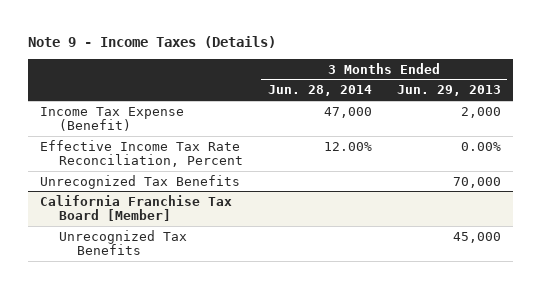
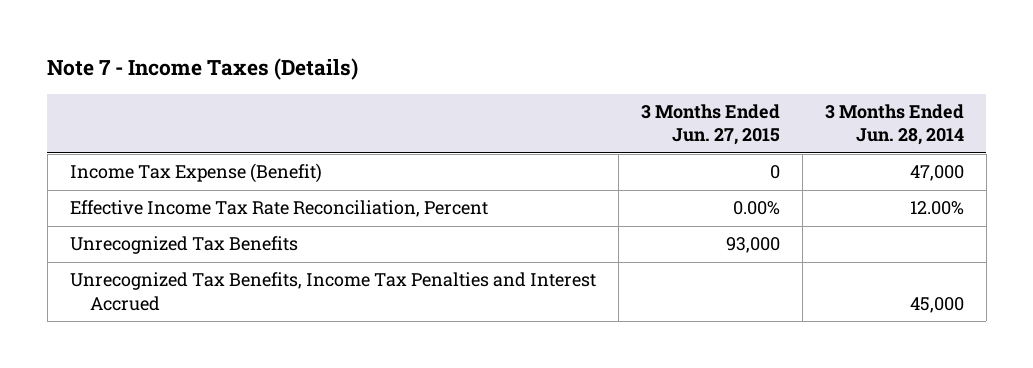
[27,35,276,48] Note 9 - Income Taxes (Details) -> [47,58,359,81] Note 7 - Income Taxes (Details)
[396,85,501,97] Jun. 29, 2013 -> none
none -> [640,104,780,146] 3 Months Ended Jun. 27, 2015
[40,194,233,222] California Franchise Tax Board [Member] -> none
[58,229,187,256] Unrecognized Tax Benefits -> none
none -> [69,272,596,311] Unrecognized Tax Benefits, Income Tax Penalties and Interest Accrued

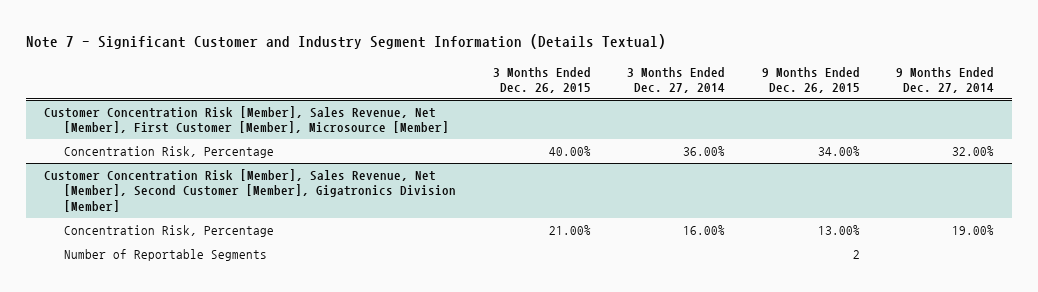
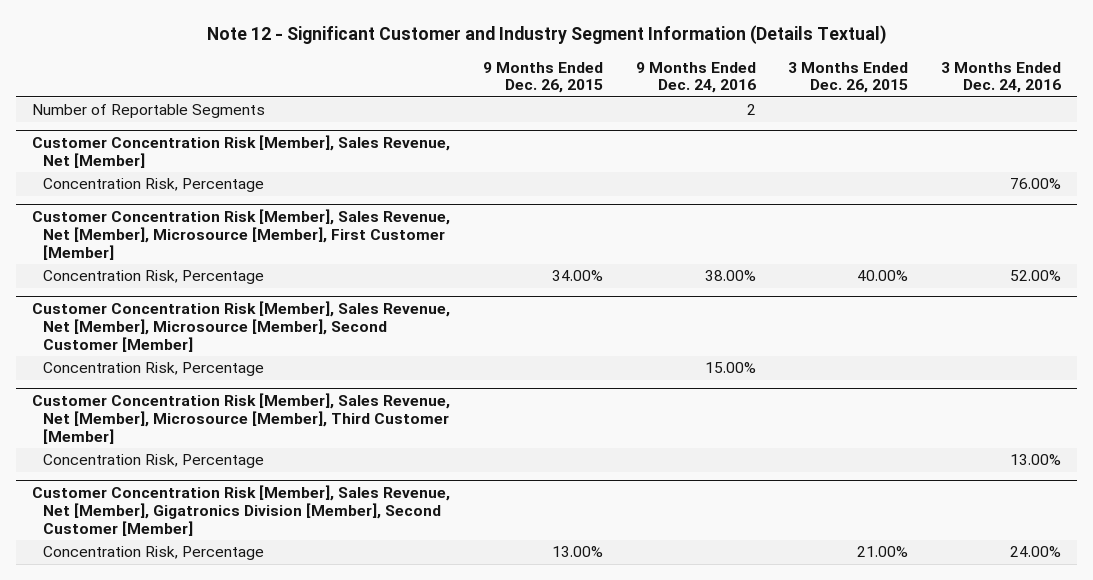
[25,34,666,50] Note 7 - Significant Customer and Industry Segment Information (Details Textual) -> [206,24,887,44] Note 12 - Significant Customer and Industry Segment Information (Details Textual)
[627,66,726,93] 3 Months Ended Dec. 27, 2014 -> none
[896,66,995,93] 9 Months Ended Dec. 27, 2014 -> none
none -> [635,61,756,94] 9 Months Ended Dec. 24, 2016
none -> [940,61,1061,94] 3 Months Ended Dec. 24, 2016
none -> [32,104,266,119] Number of Reportable Segments
none -> [32,135,451,168] Customer Concentration Risk [Member], Sales Revenue, Net [Member]
none -> [43,178,265,193] Concentration Risk, Percentage
[43,106,450,134] Customer Concentration Risk [Member], Sales Revenue, Net [Member], First Customer [Member], Microsource [Member] -> [32,209,451,260] Customer Concentration Risk [Member], Sales Revenue, Net [Member], Microsource [Member], First Customer [Member]
none -> [32,301,451,352] Customer Concentration Risk [Member], Sales Revenue, Net [Member], Microsource [Member], Second Customer [Member]
none -> [43,362,265,377] Concentration Risk, Percentage
none -> [32,393,451,444] Customer Concentration Risk [Member], Sales Revenue, Net [Member], Microsource [Member], Third Customer [Member]
none -> [43,454,265,469] Concentration Risk, Percentage
[43,169,457,212] Customer Concentration Risk [Member], Sales Revenue, Net [Member], Second Customer [Member], Gigatronics Division [Member] -> [32,485,451,536] Customer Concentration Risk [Member], Sales Revenue, Net [Member], Gigatronics Division [Member], Second Customer [Member]
[64,249,268,262] Number of Reportable Segments -> none

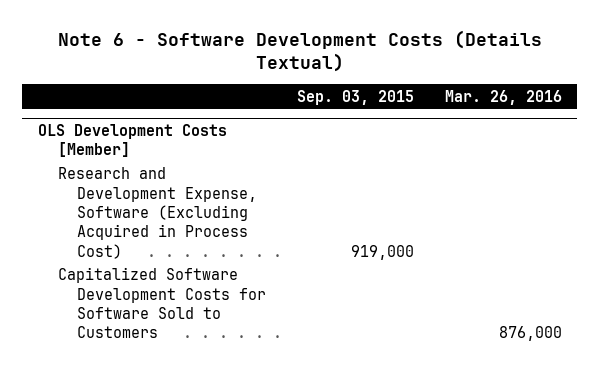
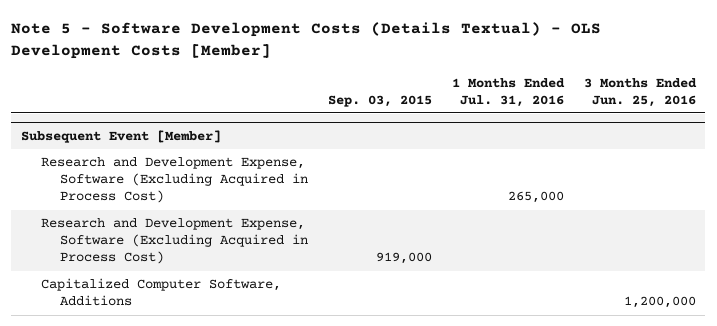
[57,29,542,73] Note 6 - Software Development Costs (Details Textual) -> [11,22,602,60] Note 5 - Software Development Costs (Details Textual) - OLS Development Costs [Member]
[444,89,562,105] Mar. 26, 2016 -> none
none -> [451,77,565,107] 1 Months Ended Jul. 31, 2016
none -> [583,77,697,107] 3 Months Ended Jun. 25, 2016
[37,124,227,158] OLS Development Costs [Member] -> [21,129,222,143] Subsequent Event [Member]
none -> [40,157,308,204] Research and Development Expense, Software (Excluding Acquired in Process Cost)
[57,267,267,339] Capitalized Software Development Costs for Software Sold to Customers -> none
none -> [40,278,281,307] Capitalized Computer Software, Additions

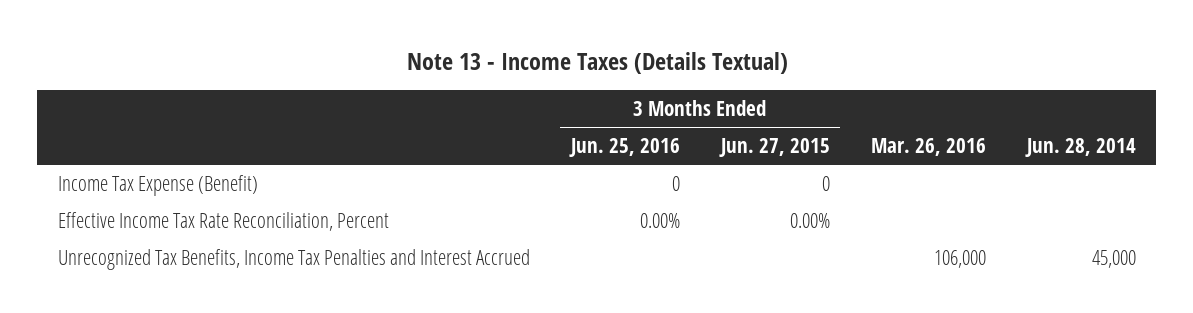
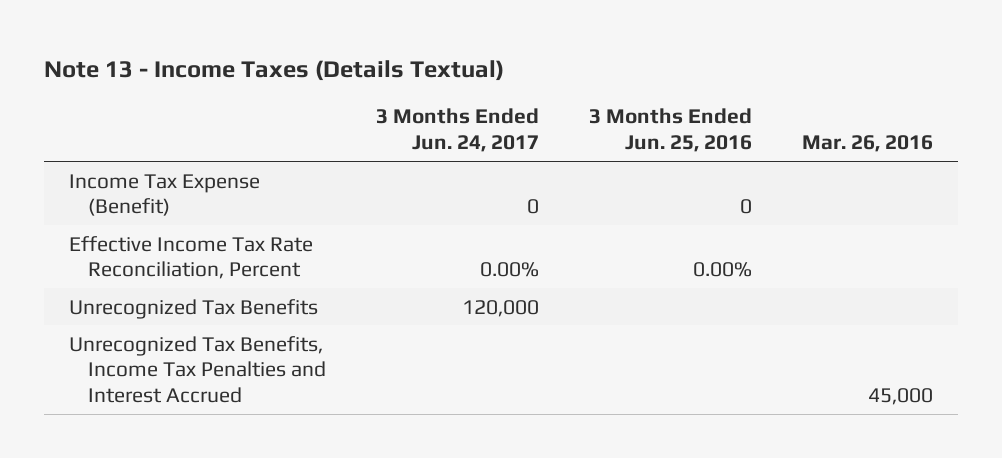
[718,138,830,158] Jun. 27, 2015 -> none
[1024,138,1136,158] Jun. 28, 2014 -> none
none -> [375,108,539,153] 3 Months Ended Jun. 24, 2017
none -> [69,298,319,319] Unrecognized Tax Benefits
[933,249,986,268] 106,000 -> [867,388,933,406] 45,000

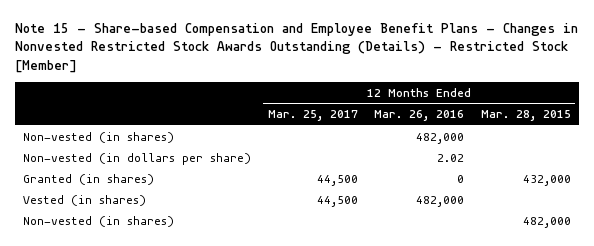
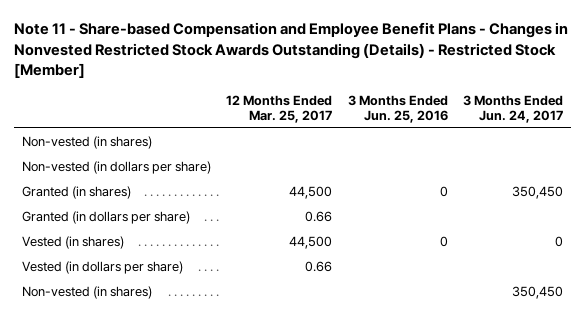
[14,22,578,73] Note 15 - Share-based Compensation and Employee Benefit Plans - Changes in Nonvested Restricted Stock Awards Outstanding (Details) - Restricted Stock [Member] -> [14,22,569,78] Note 11 - Share-based Compensation and Employee Benefit Plans - Changes in Nonvested Restricted Stock Awards Outstanding (Details) - Restricted Stock [Member]
[374,110,465,122] Mar. 26, 2016 -> none
[480,110,571,122] Mar. 28, 2015 -> none
none -> [347,94,448,124] 3 Months Ended Jun. 25, 2016
none -> [463,94,564,124] 3 Months Ended Jun. 24, 2017
none -> [21,210,190,224] Granted (in dollars per share)
none -> [21,260,183,274] Vested (in dollars per share)

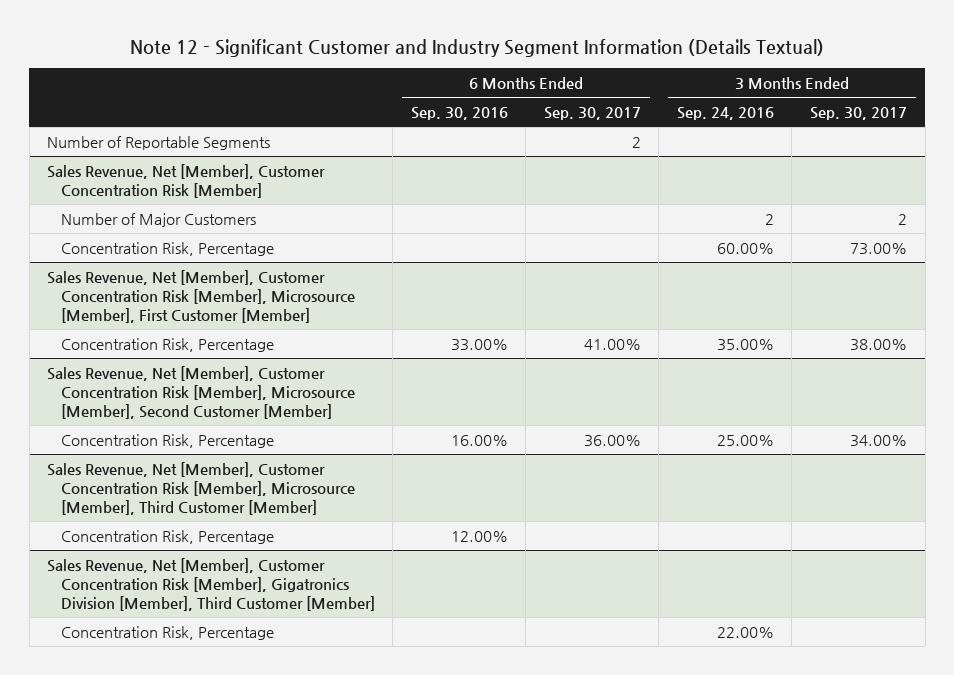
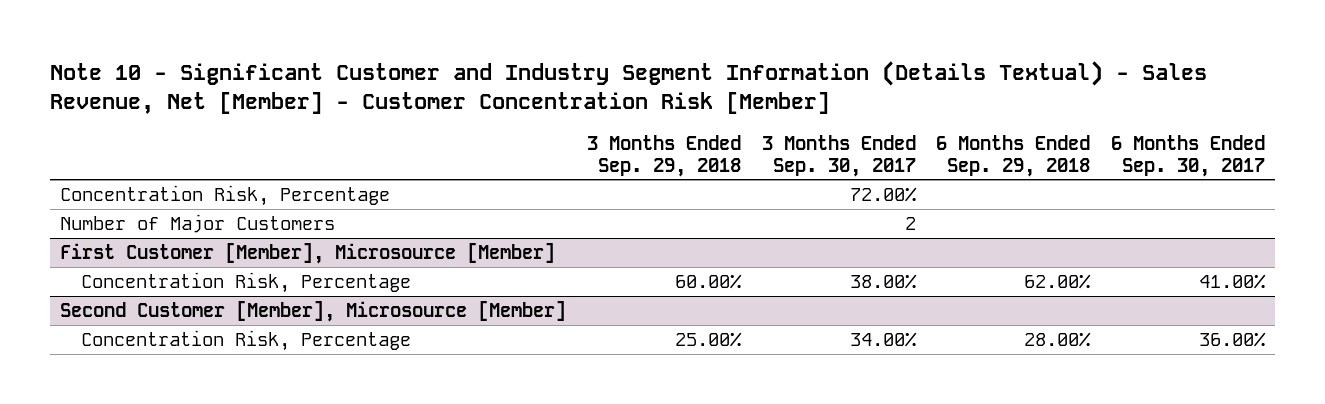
[130,38,825,57] Note 12 - Significant Customer and Industry Segment Information (Details Textual) -> [49,60,1207,115] Note 10 - Significant Customer and Industry Segment Information (Details Textual) - Sales Revenue, Net [Member] - Customer Concentration Risk [Member]
[410,106,508,120] Sep. 30, 2016 -> none
[676,106,774,120] Sep. 24, 2016 -> none
none -> [586,134,741,177] 3 Months Ended Sep. 29, 2018
none -> [936,134,1091,177] 6 Months Ended Sep. 29, 2018
[47,135,271,150] Number of Reportable Segments -> none
[47,163,326,198] Sales Revenue, Net [Member], Customer Concentration Risk [Member] -> none
[60,212,256,227] Number of Major Customers -> none
[60,241,274,256] Concentration Risk, Percentage -> none
none -> [60,185,391,207] Concentration Risk, Percentage
none -> [60,214,336,234] Number of Major Customers
[47,269,355,323] Sales Revenue, Net [Member], Customer Concentration Risk [Member], Microsource [Member], First Customer [Member] -> [60,243,556,265] First Customer [Member], Microsource [Member]
[47,365,355,419] Sales Revenue, Net [Member], Customer Concentration Risk [Member], Microsource [Member], Second Customer [Member] -> [60,301,567,323] Second Customer [Member], Microsource [Member]
[47,461,355,515] Sales Revenue, Net [Member], Customer Concentration Risk [Member], Microsource [Member], Third Customer [Member] -> none
[60,529,274,544] Concentration Risk, Percentage -> none
[47,557,375,611] Sales Revenue, Net [Member], Customer Concentration Risk [Member], Gigatronics Division [Member], Third Customer [Member] -> none
[60,625,274,640] Concentration Risk, Percentage -> none

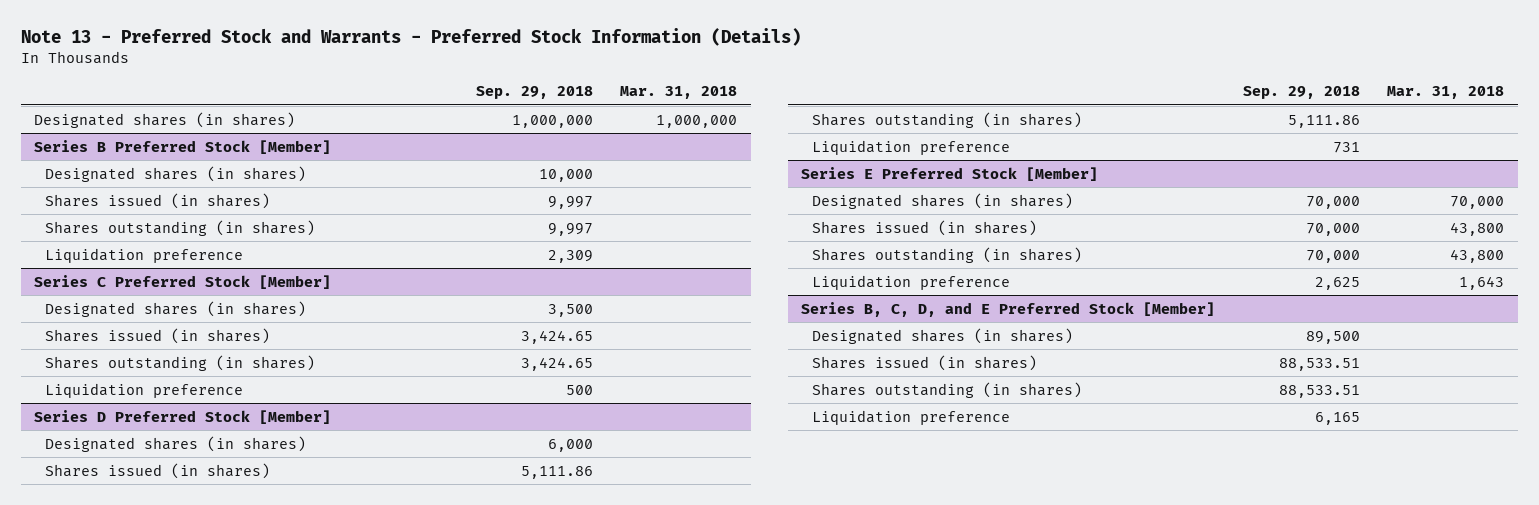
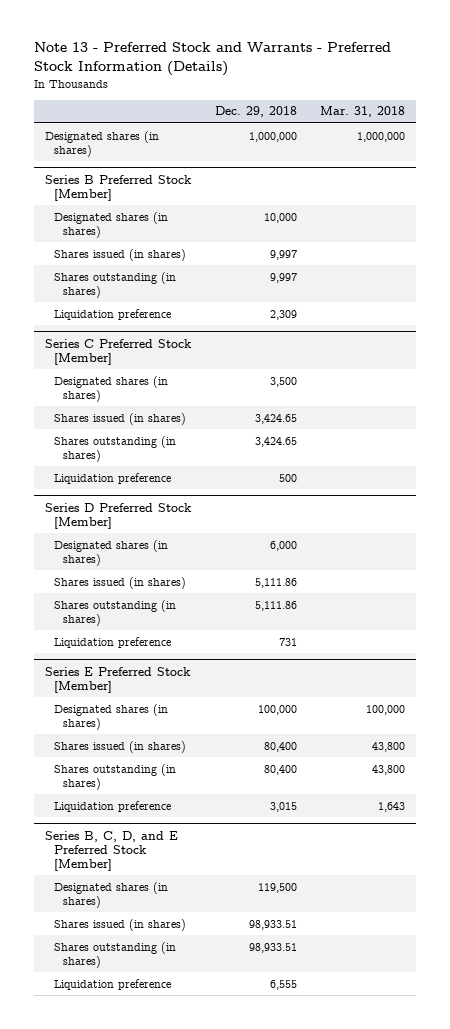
[475,86,593,100] Sep. 29, 2018 -> none
none -> [214,106,297,118] Dec. 29, 2018
[1450,195,1505,209] 70,000 -> [365,704,405,715] 100,000

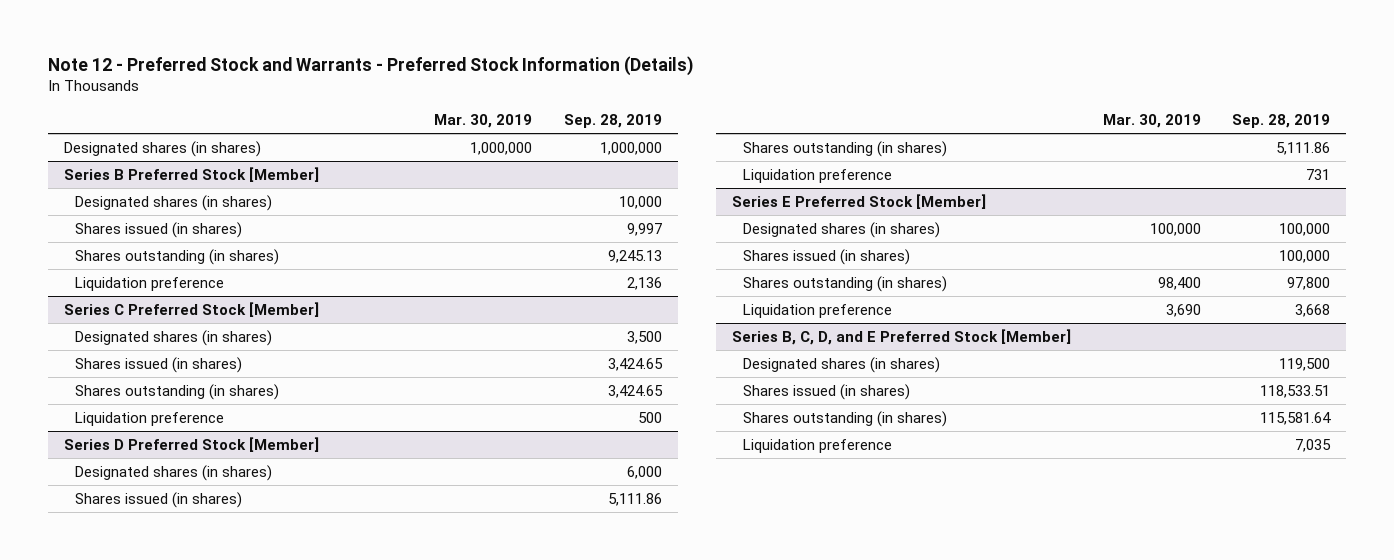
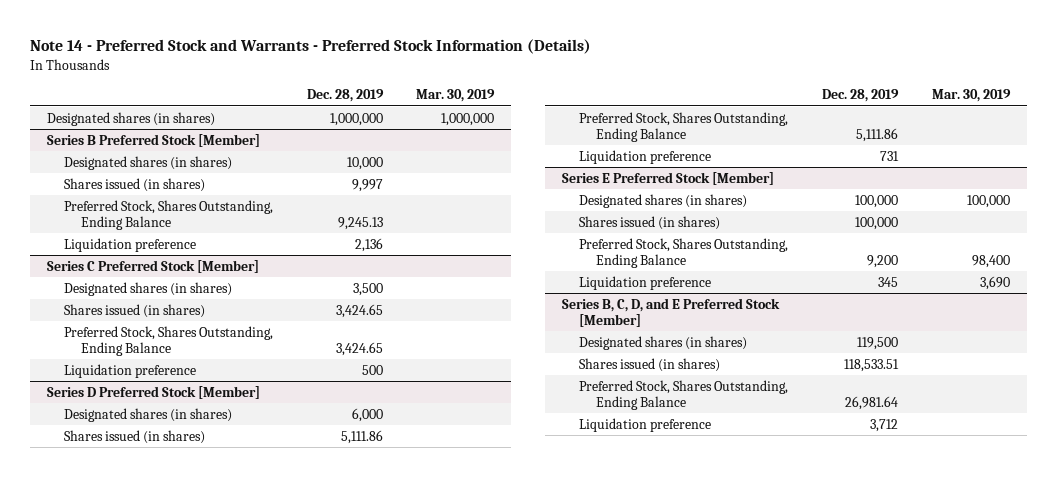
[47,56,693,77] Note 12 - Preferred Stock and Warrants - Preferred Stock Information (Details) -> [30,39,592,55] Note 14 - Preferred Stock and Warrants - Preferred Stock Information (Details)
[564,114,663,129] Sep. 28, 2019 -> none
none -> [306,89,384,103] Dec. 28, 2019
[74,248,279,265] Shares outstanding (in shares) -> [63,199,273,231] Preferred Stock, Shares Outstanding, Ending Balance
[74,383,279,400] Shares outstanding (in shares) -> [63,325,273,357] Preferred Stock, Shares Outstanding, Ending Balance
[742,140,947,157] Shares outstanding (in shares) -> [579,111,789,143] Preferred Stock, Shares Outstanding, Ending Balance
[742,275,947,292] Shares outstanding (in shares) -> [579,237,789,269] Preferred Stock, Shares Outstanding, Ending Balance
[742,410,947,427] Shares outstanding (in shares) -> [579,379,789,411] Preferred Stock, Shares Outstanding, Ending Balance

